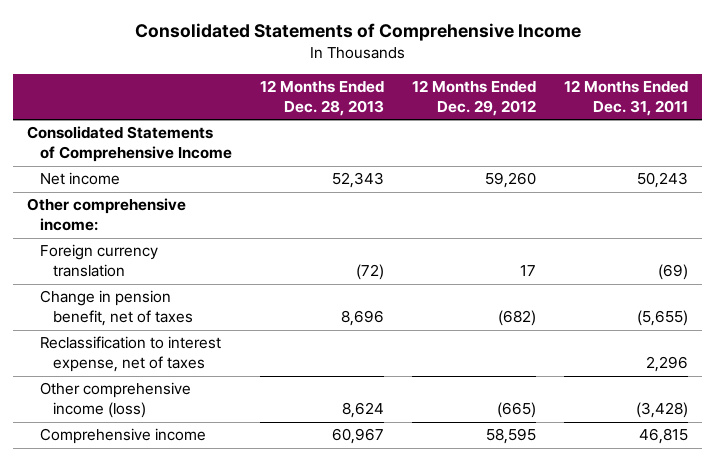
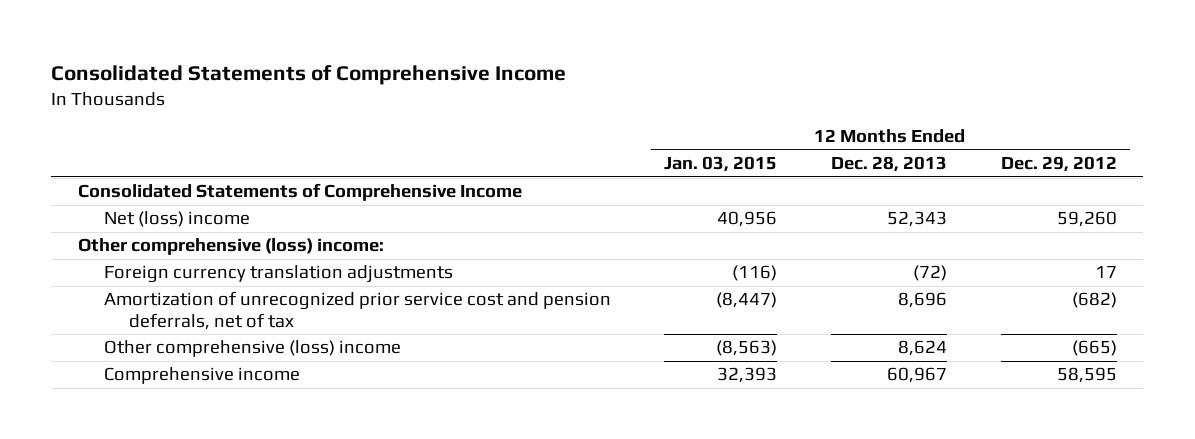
[563,80,688,117] 12 Months Ended Dec. 31, 2011 -> none
none -> [664,156,778,173] Jan. 03, 2015
[40,336,222,373] Reclassification to interest expense, net of taxes -> none
[40,172,121,186] Net income -> [103,211,250,228] Net (loss) income
[27,198,187,232] Other comprehensive income: -> [78,238,385,256] Other comprehensive (loss) income:
[40,244,159,278] Foreign currency translation -> [103,265,453,284] Foreign currency translation adjustments
[40,290,194,327] Change in pension benefit, net of taxes -> [103,291,611,330] Amortization of unrecognized prior service cost and pension deferrals, net of tax
[40,382,192,419] Other comprehensive income (loss) -> [103,340,401,358] Other comprehensive (loss) income

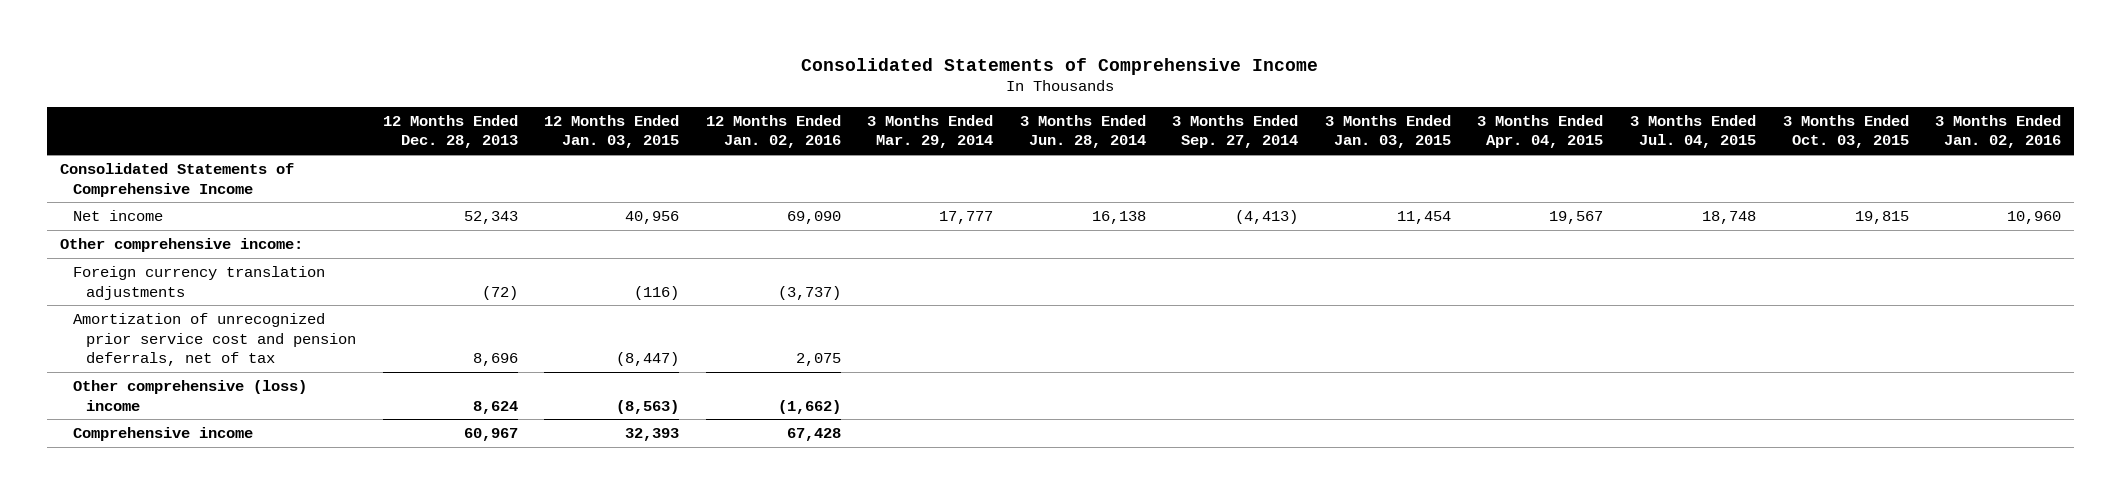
[1000,156,1117,173] Dec. 29, 2012 -> none
none -> [705,114,841,149] 12 Months Ended Jan. 02, 2016
none -> [867,114,994,149] 3 Months Ended Mar. 29, 2014
none -> [1019,114,1146,149] 3 Months Ended Jun. 28, 2014
none -> [1172,114,1299,149] 3 Months Ended Sep. 27, 2014
none -> [1324,114,1451,149] 3 Months Ended Jan. 03, 2015
none -> [1477,114,1604,149] 3 Months Ended Apr. 04, 2015
none -> [1630,114,1757,149] 3 Months Ended Jul. 04, 2015
none -> [1782,114,1909,149] 3 Months Ended Oct. 03, 2015
none -> [1935,114,2062,149] 3 Months Ended Jan. 02, 2016
[103,211,250,228] Net (loss) income -> [72,209,163,221] Net income
[78,238,385,256] Other comprehensive (loss) income: -> [59,237,303,252] Other comprehensive income:

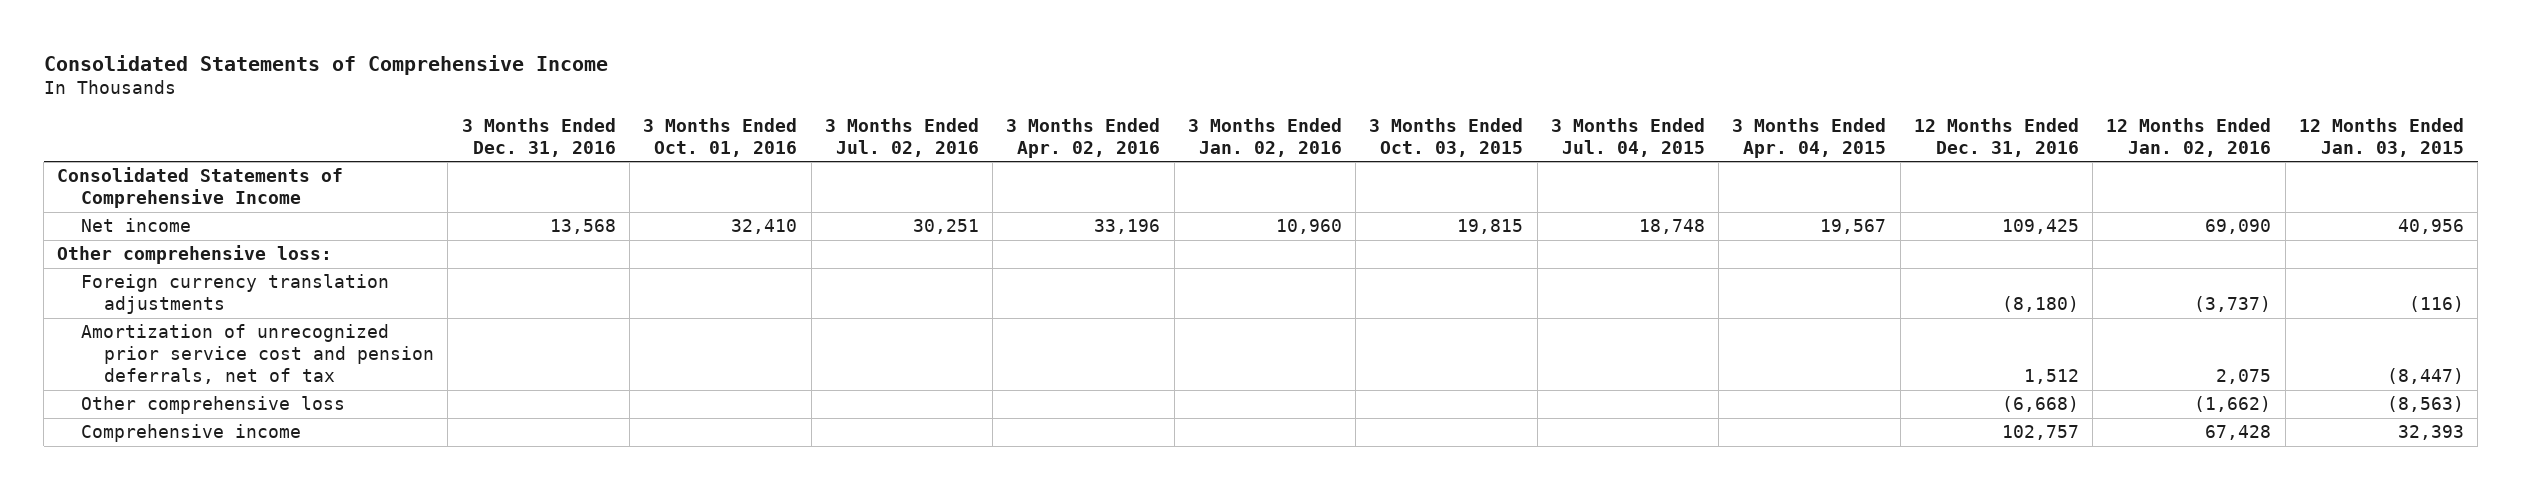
[382,114,518,149] 12 Months Ended Dec. 28, 2013 -> none
[867,114,994,149] 3 Months Ended Mar. 29, 2014 -> none
[1019,114,1146,149] 3 Months Ended Jun. 28, 2014 -> none
[1172,114,1299,149] 3 Months Ended Sep. 27, 2014 -> none
[1324,114,1451,149] 3 Months Ended Jan. 03, 2015 -> none
none -> [461,117,616,157] 3 Months Ended Dec. 31, 2016
none -> [643,117,798,157] 3 Months Ended Oct. 01, 2016
none -> [824,117,979,157] 3 Months Ended Jul. 02, 2016
none -> [1006,117,1161,158] 3 Months Ended Apr. 02, 2016
none -> [1913,117,2079,157] 12 Months Ended Dec. 31, 2016
[59,237,303,252] Other comprehensive income: -> [57,245,333,265] Other comprehensive loss:
[72,379,307,411] Other comprehensive (loss) income -> [80,396,345,415] Other comprehensive loss

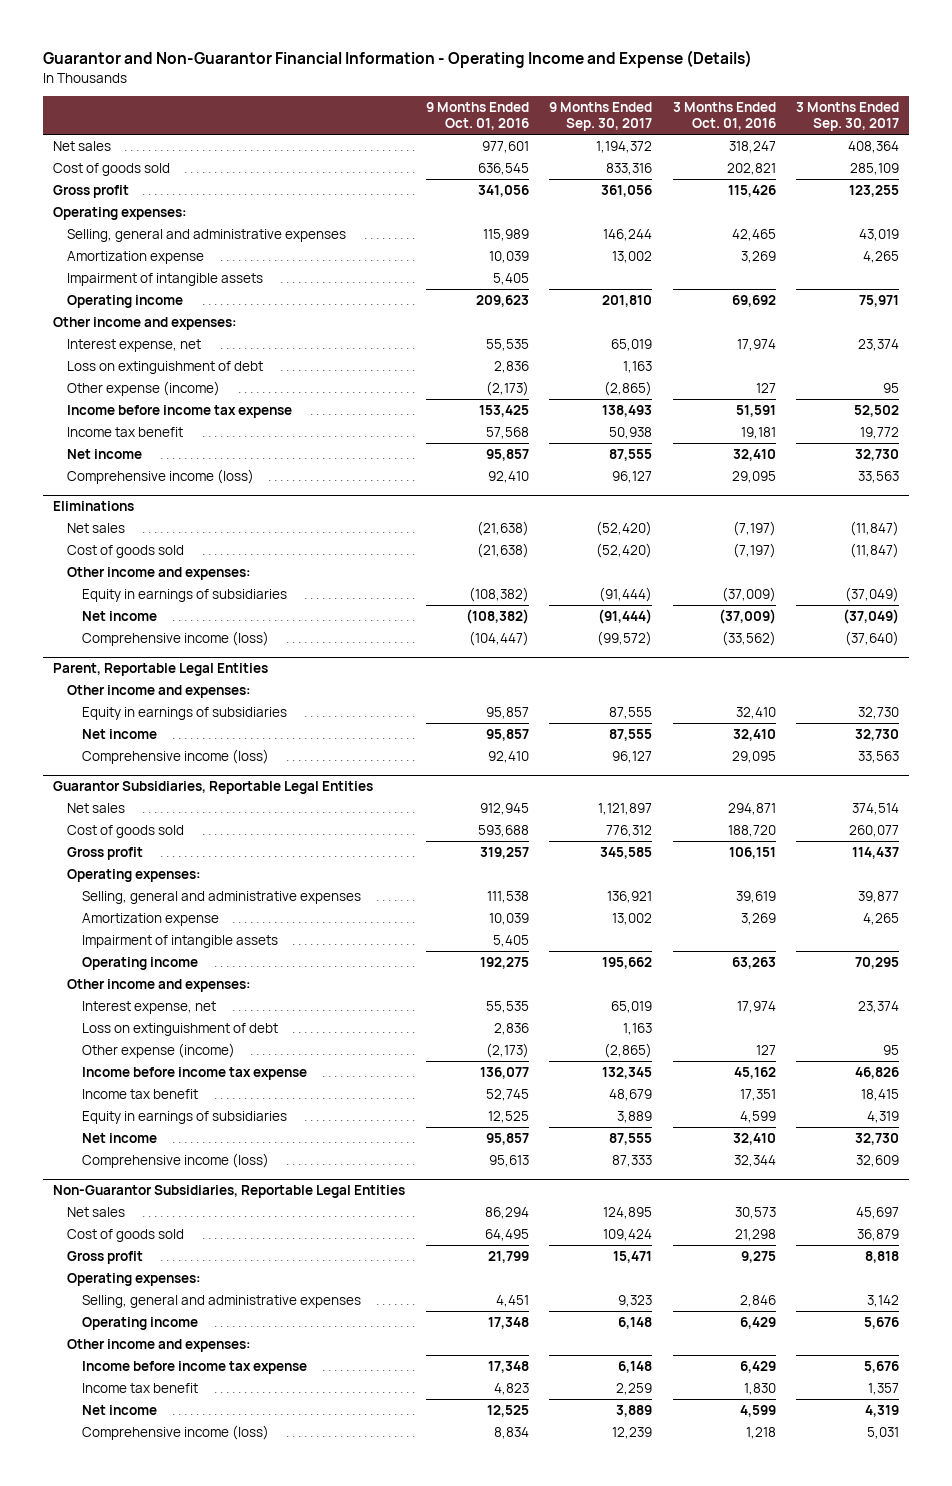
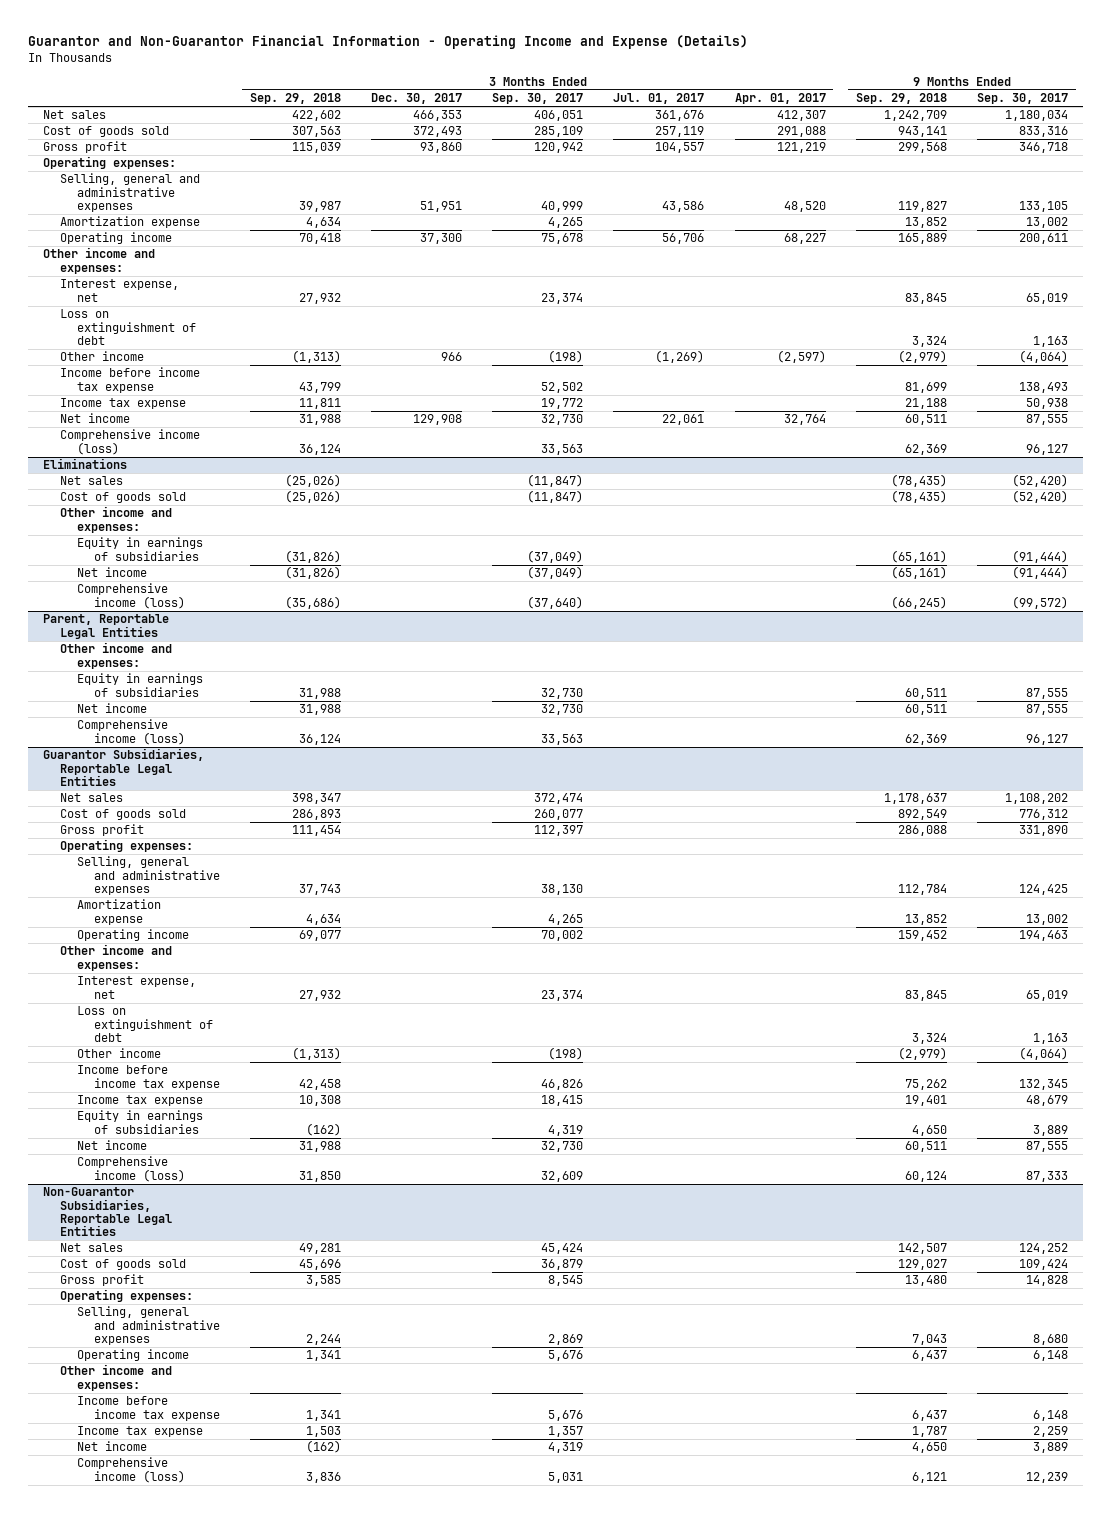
[425,102,529,131] 9 Months Ended Oct. 01, 2016 -> none
[672,102,776,131] 3 Months Ended Oct. 01, 2016 -> none
none -> [249,93,341,105] Sep. 29, 2018
none -> [371,93,463,105] Dec. 30, 2017
none -> [613,93,705,105] Jul. 01, 2017
none -> [734,93,826,105] Apr. 01, 2017
none -> [855,93,947,105] Sep. 29, 2018
[596,140,653,153] 1,194,372 -> [1005,110,1069,122] 1,180,034
[848,140,900,153] 408,364 -> [534,110,584,122] 406,051
[601,184,653,197] 361,056 -> [1019,142,1069,154] 346,718
[849,184,900,197] 123,255 -> [534,142,584,154] 120,942
[603,228,653,241] 146,244 -> [1019,201,1069,213] 133,105
[859,228,900,241] 43,019 -> [541,201,584,213] 40,999
[67,272,264,286] Impairment of intangible assets -> none
[602,294,653,307] 201,810 -> [1019,233,1069,245] 200,611
[859,294,900,307] 75,971 -> [541,233,584,245] 75,678
[67,380,221,396] Other expense (income) -> [60,351,145,362] Other income
[604,380,653,396] (2,865) -> [1019,350,1069,364] (4,064)
[883,382,900,393] 95 -> [548,350,584,364] (198)
[67,426,184,437] Income tax benefit -> [60,398,187,410] Income tax expense
[598,802,653,815] 1,121,897 -> [1005,793,1069,805] 1,108,202
[852,802,900,815] 374,514 -> [534,793,584,805] 372,474
[600,846,653,859] 345,585 -> [1019,825,1069,837] 331,890
[852,846,900,859] 114,437 -> [534,825,584,837] 112,397
[607,890,653,903] 136,921 -> [1019,884,1069,896] 124,425
[858,890,900,903] 39,877 -> [541,884,584,896] 38,130
[81,934,278,948] Impairment of intangible assets -> none
[602,956,653,969] 195,662 -> [1019,930,1069,942] 194,463
[855,956,900,969] 70,295 -> [541,930,584,942] 70,002
[81,1042,235,1058] Other expense (income) -> [77,1048,162,1059] Other income
[604,1042,653,1058] (2,865) -> [1019,1047,1069,1061] (4,064)
[883,1044,900,1055] 95 -> [548,1047,584,1061] (198)
[81,1088,198,1099] Income tax benefit -> [77,1095,204,1107] Income tax expense
[603,1206,653,1219] 124,895 -> [1019,1243,1069,1255] 124,252
[856,1206,900,1219] 45,697 -> [541,1243,584,1255] 45,424
[613,1250,653,1263] 15,471 -> [1026,1275,1069,1287] 14,828
[865,1250,900,1263] 8,818 -> [548,1275,584,1287] 8,545
[618,1294,653,1307] 9,323 -> [1033,1334,1069,1346] 8,680
[867,1294,900,1307] 3,142 -> [548,1334,584,1346] 2,869
[81,1382,198,1393] Income tax benefit -> [77,1426,204,1438] Income tax expense

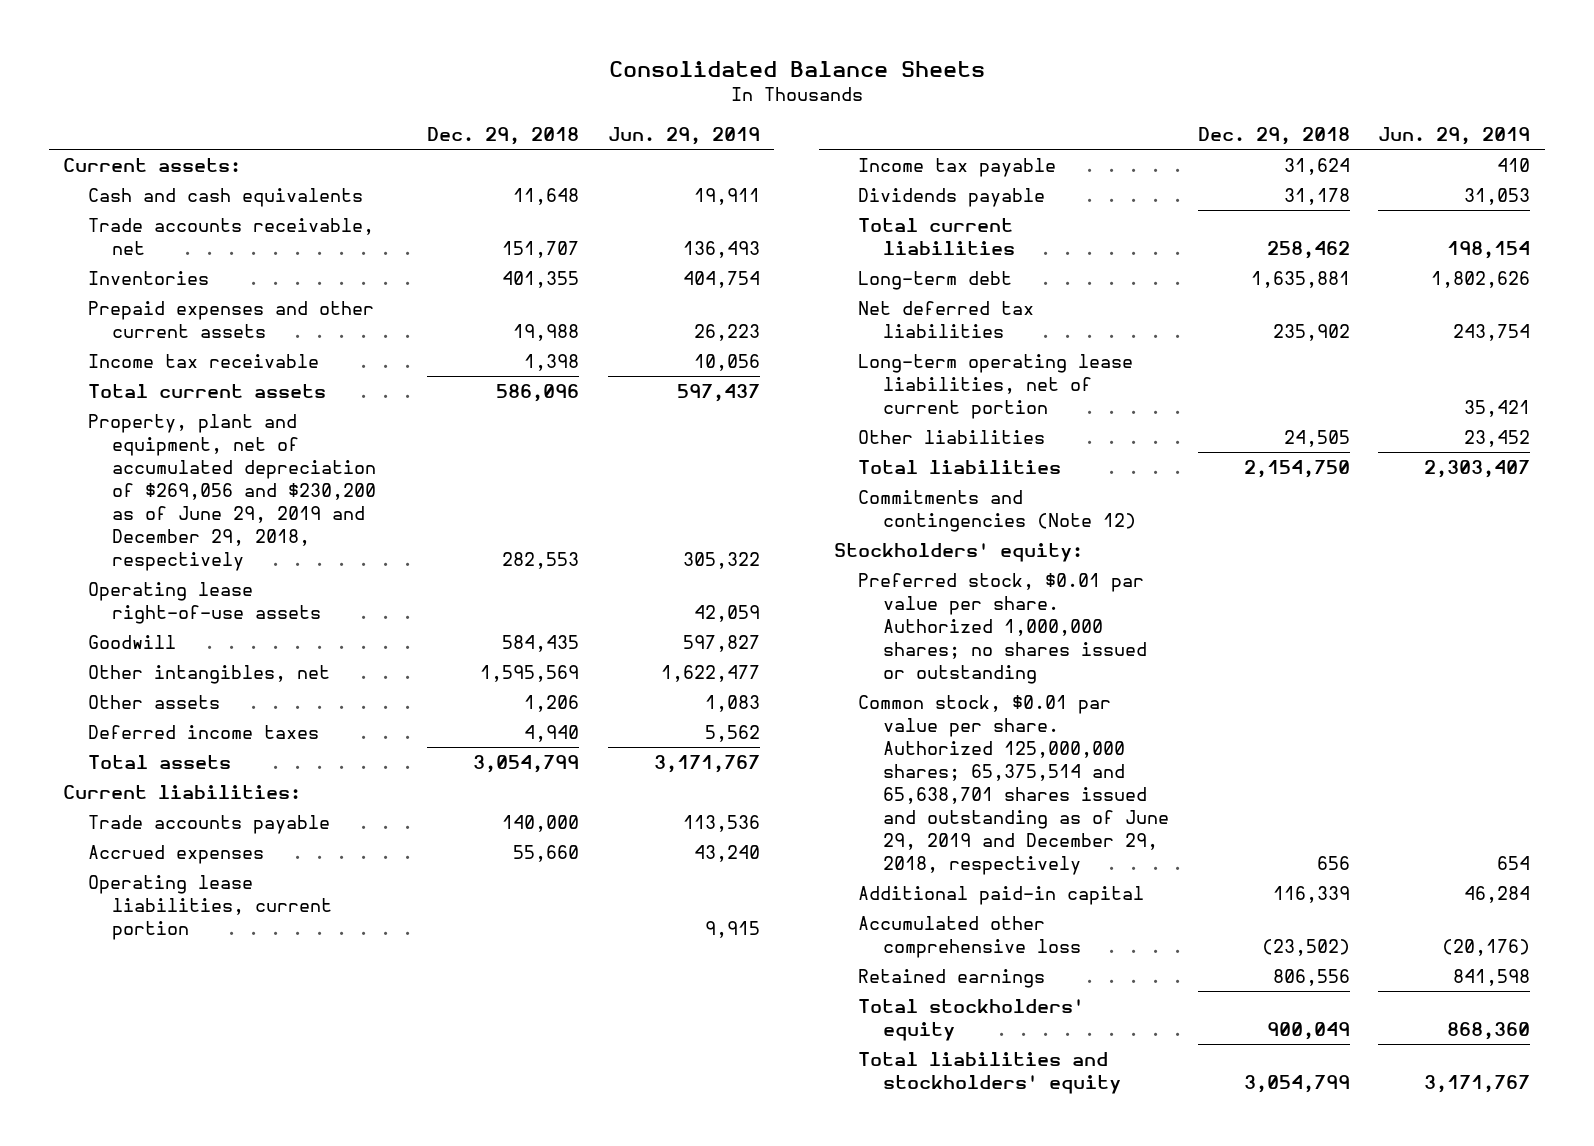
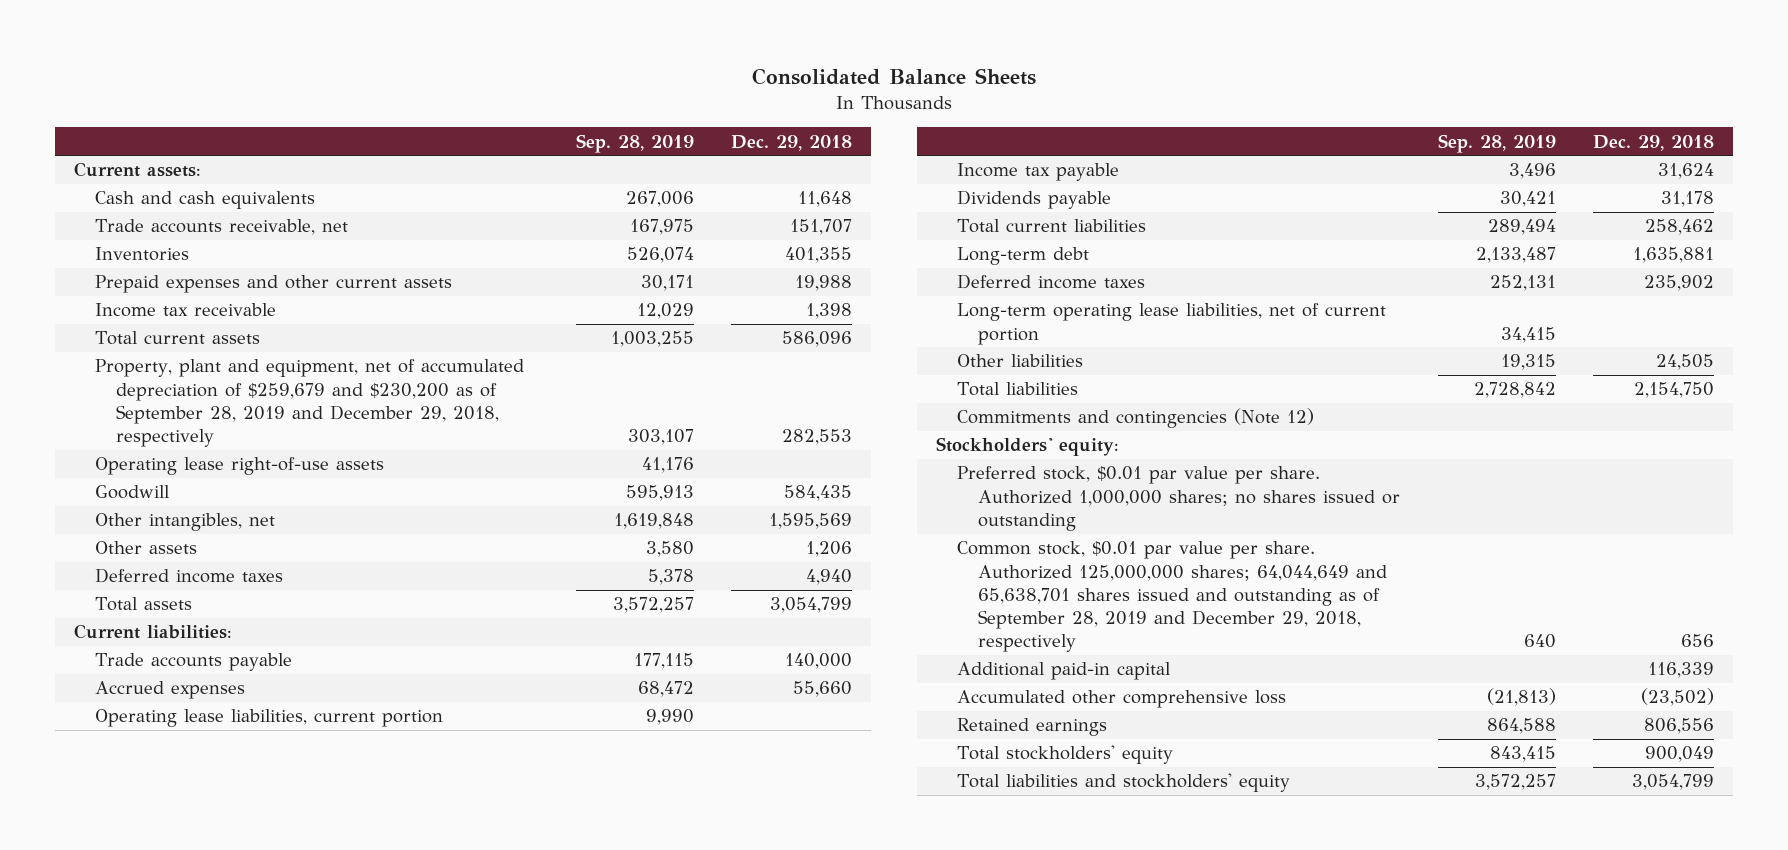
[607,127,760,146] Jun. 29, 2019 -> none
none -> [575,133,694,153] Sep. 28, 2019
[87,413,377,572] Property, plant and equipment, net of accumulated depreciation of $269,056 and $230,200 as of June 29, 2019 and December 29, 2018, respectively -> [95,359,525,448] Property, plant and equipment, net of accumulated depreciation of $259,679 and $230,200 as of September 28, 2019 and December 29, 2018, respectively
[858,300,1035,338] Net deferred tax liabilities -> [957,274,1146,290] Deferred income taxes
[858,694,1169,876] Common stock, $0.01 par value per share. Authorized 125,000,000 shares; 65,375,514 and 65,638,701 shares issued and outstanding as of June 29, 2019 and December 29, 2018, respectively -> [957,541,1388,653] Common stock, $0.01 par value per share. Authorized 125,000,000 shares; 64,044,649 and 65,638,701 shares issued and outstanding as of September 28, 2019 and December 29, 2018, respectively

